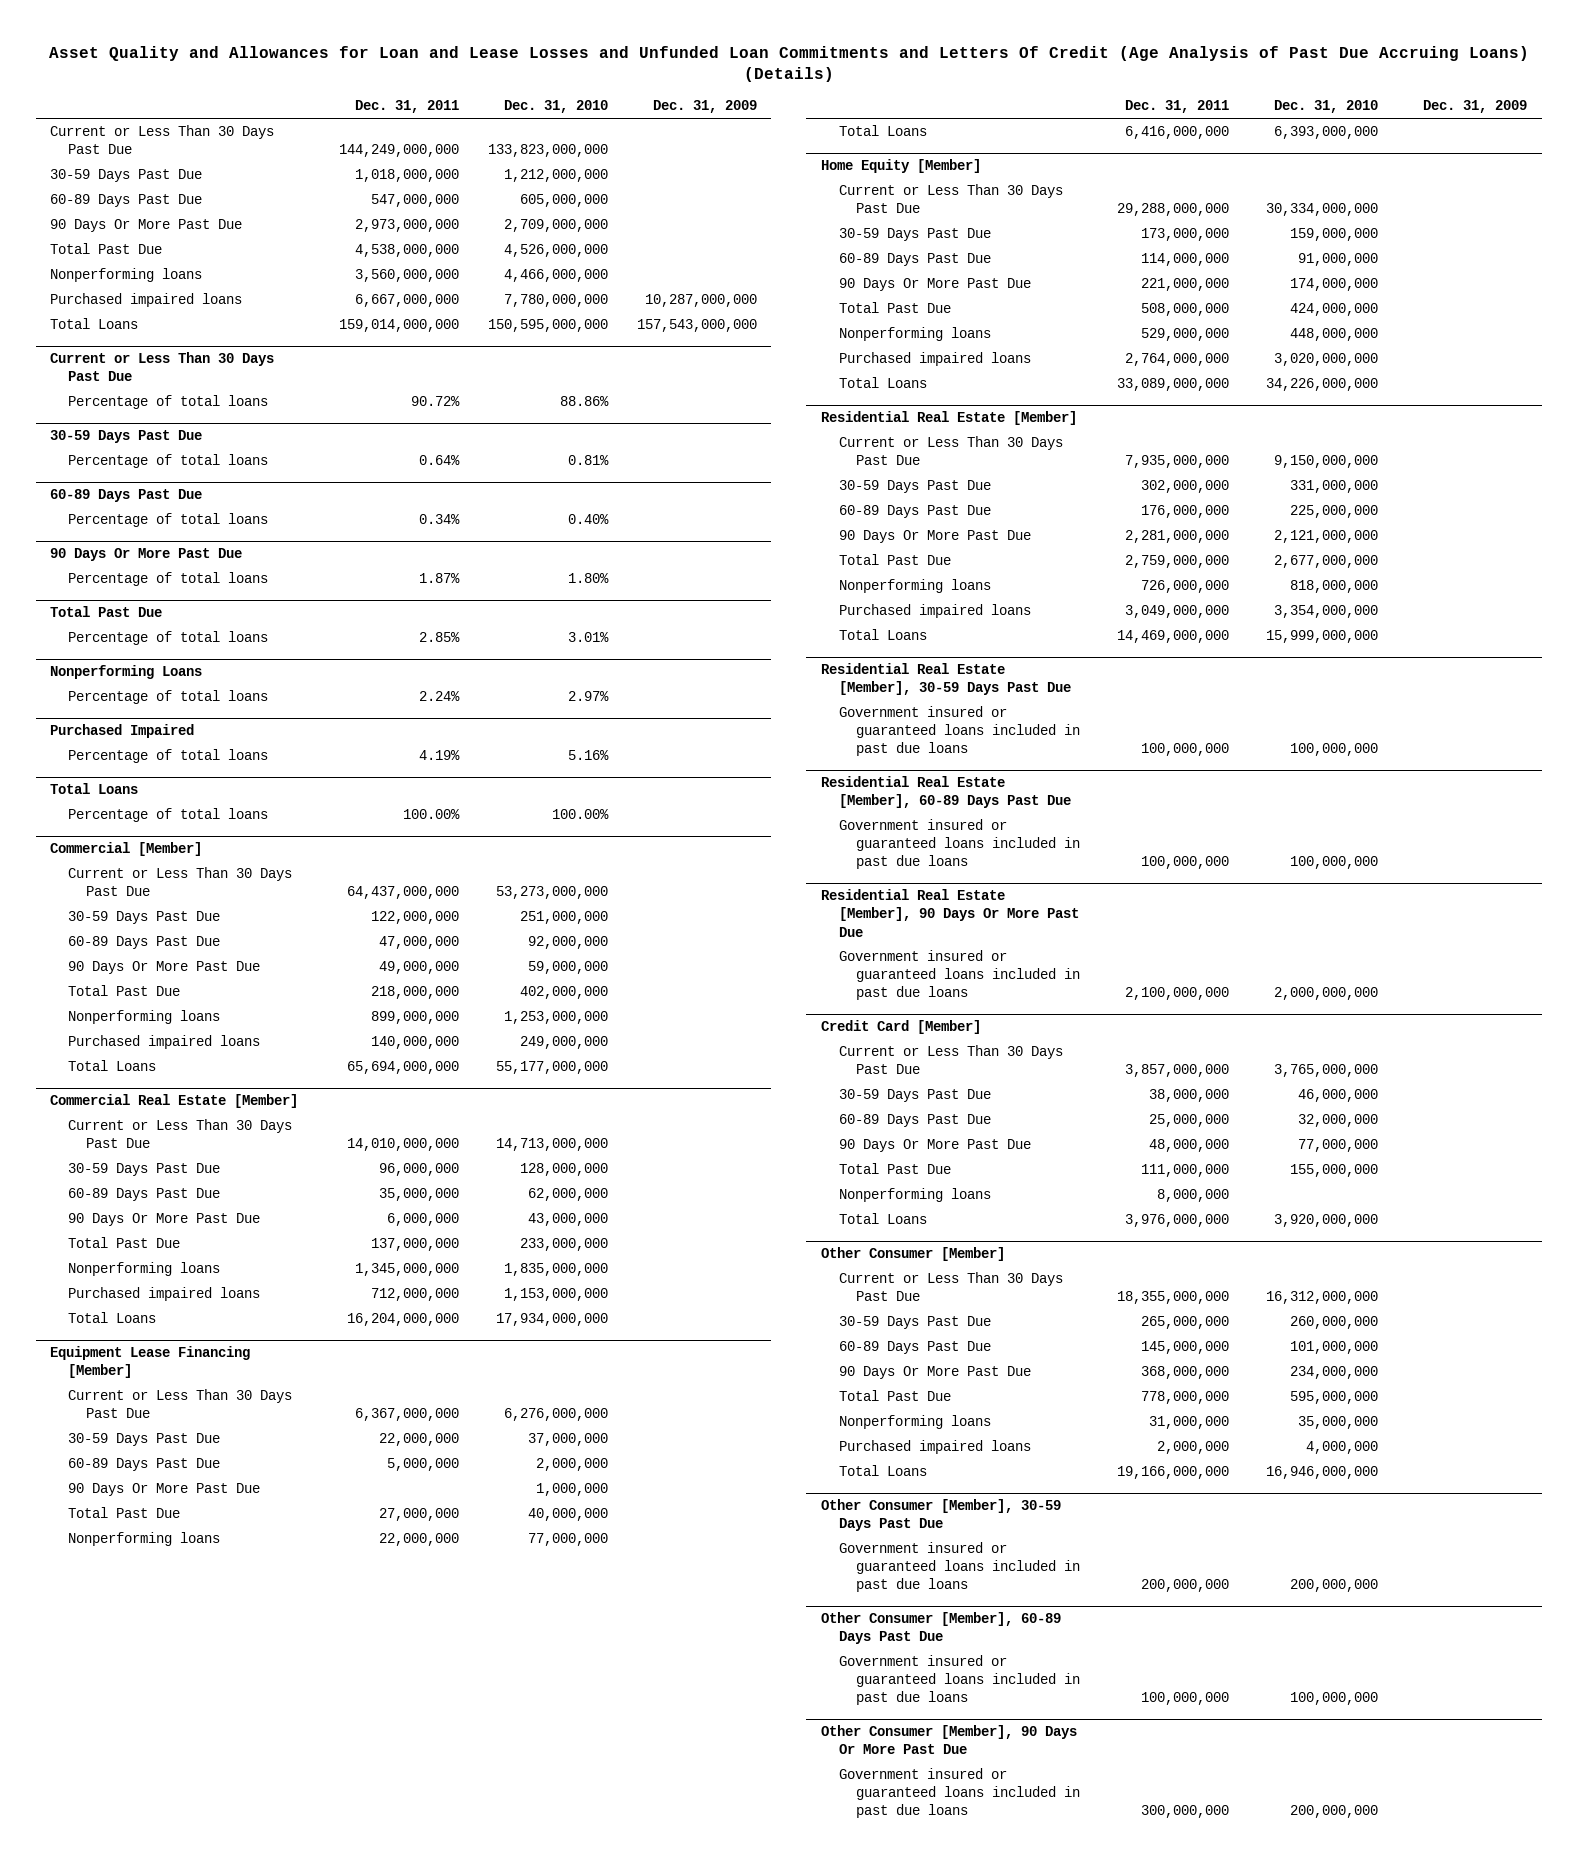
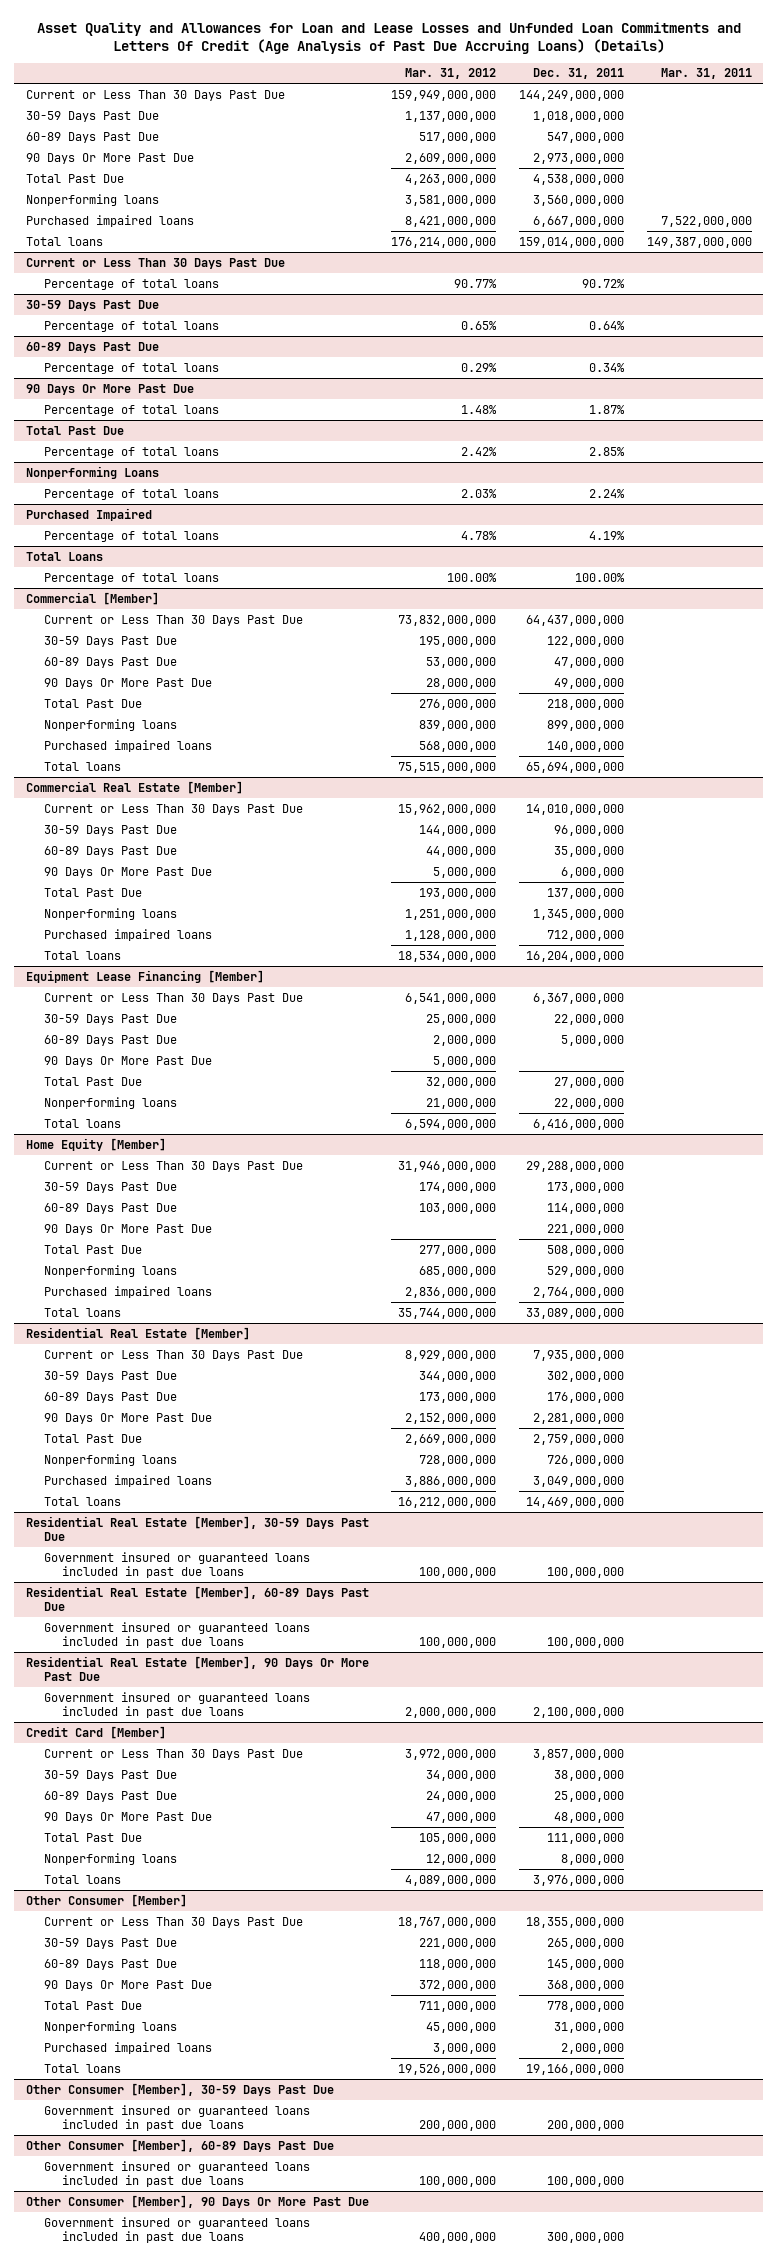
[503,100,608,114] Dec. 31, 2010 -> none
[652,100,757,114] Dec. 31, 2009 -> none
none -> [405,68,497,80] Mar. 31, 2012
none -> [660,68,752,80] Mar. 31, 2011
[50,317,139,329] Total Loans -> [25,236,103,246] Total loans
[67,1059,156,1071] Total Loans -> [44,761,122,771] Total loans
[67,1311,156,1323] Total Loans -> [44,950,122,960] Total loans
[838,124,927,136] Total Loans -> [44,1118,122,1128] Total loans
[838,376,927,388] Total Loans -> [44,1307,122,1317] Total loans
[838,628,927,640] Total Loans -> [44,1496,122,1506] Total loans
[838,1212,927,1224] Total Loans -> [44,1874,122,1884] Total loans
[838,1464,927,1476] Total Loans -> [44,2063,122,2073] Total loans

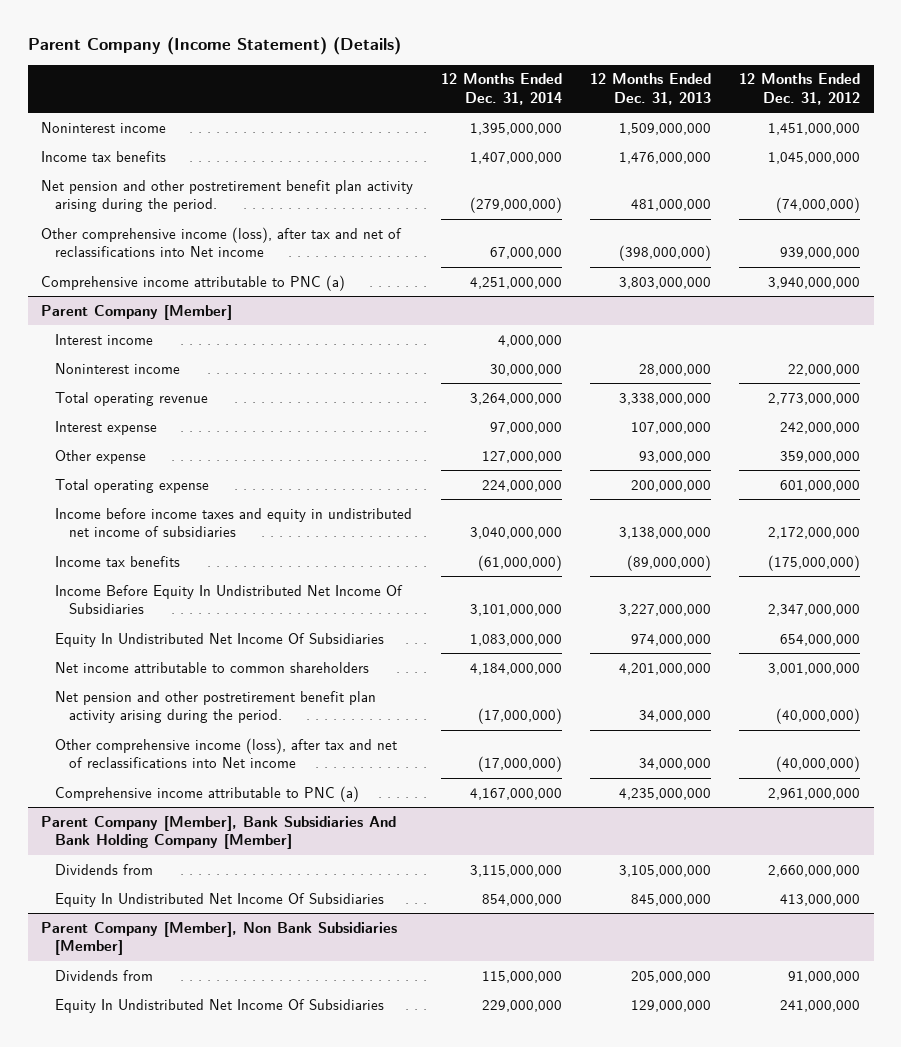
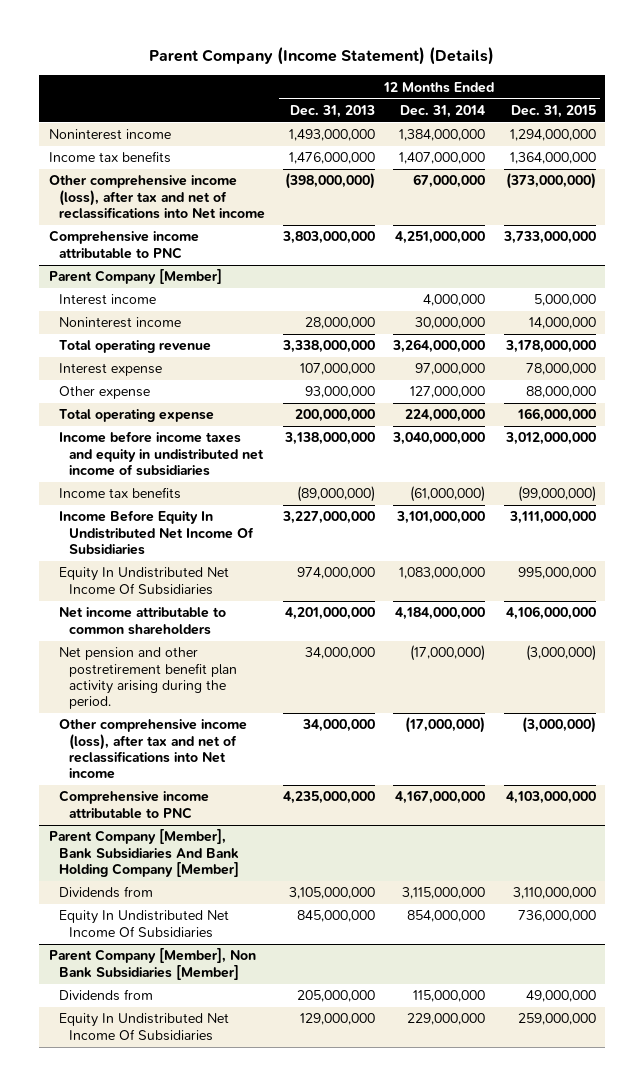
[738,73,860,105] 12 Months Ended Dec. 31, 2012 -> none
none -> [510,104,596,118] Dec. 31, 2015
[470,122,563,135] 1,395,000,000 -> [399,129,486,142] 1,384,000,000
[618,122,711,135] 1,509,000,000 -> [289,129,376,142] 1,493,000,000
[41,179,414,213] Net pension and other postretirement benefit plan activity arising during the period. -> none
[41,274,346,291] Comprehensive income attributable to PNC (a) -> [48,230,199,259] Comprehensive income attributable to PNC
[55,785,360,802] Comprehensive income attributable to PNC (a) -> [58,790,209,819] Comprehensive income attributable to PNC

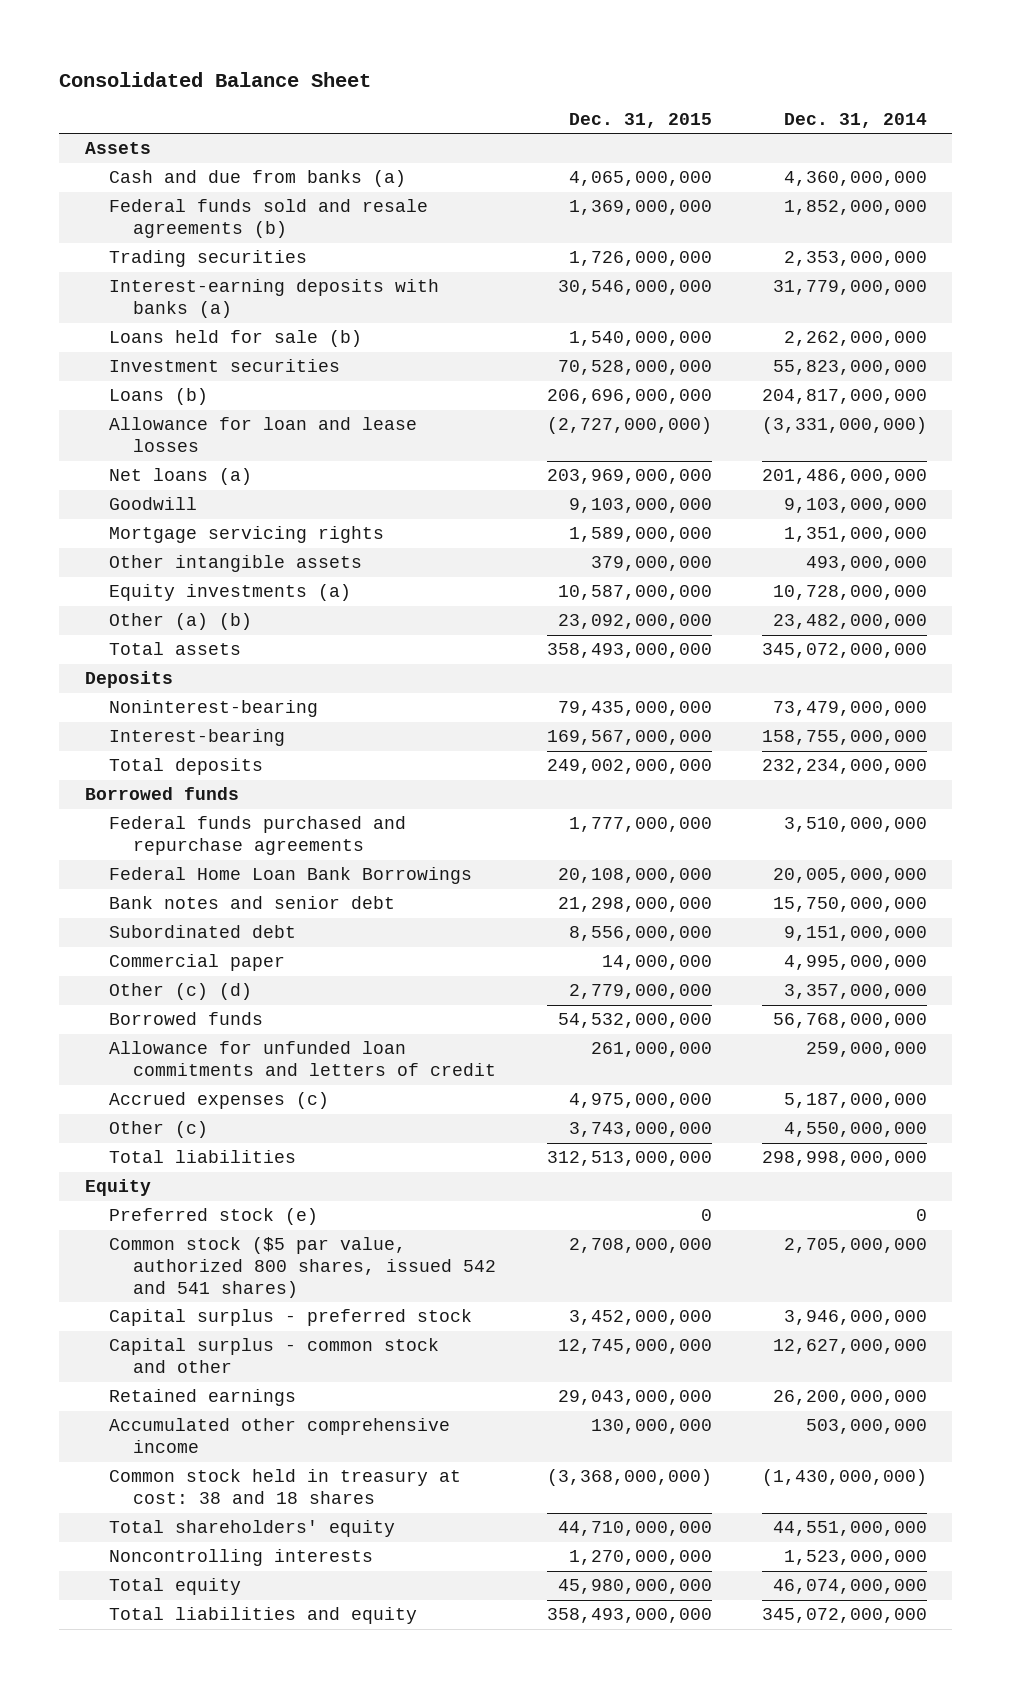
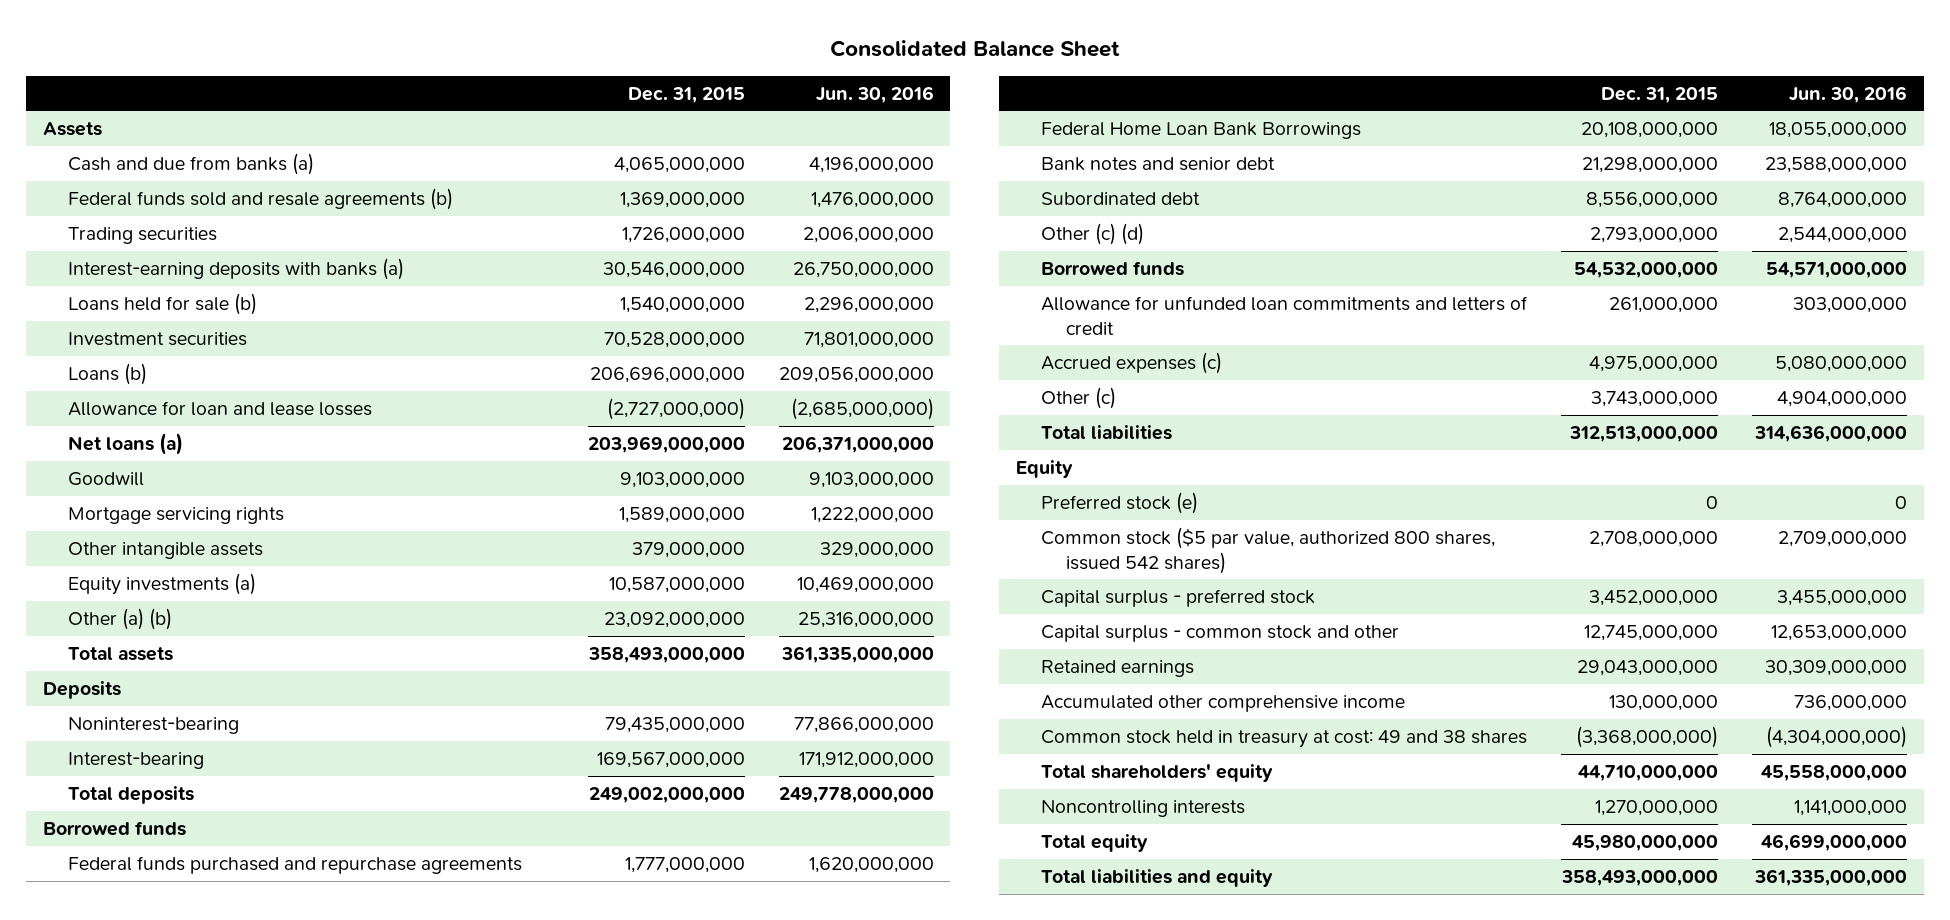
[783,112,927,128] Dec. 31, 2014 -> none
none -> [815,85,934,103] Jun. 30, 2016
[108,954,285,972] Commercial paper -> none
[568,984,712,1000] 2,779,000,000 -> [1589,226,1718,243] 2,793,000,000
[108,1237,497,1298] Common stock ($5 par value, authorized 800 shares, issued 542 and 541 shares) -> [1040,526,1495,574] Common stock ($5 par value, authorized 800 shares, issued 542 shares)
[108,1469,461,1505] Common stock held in treasury at cost: 38 and 18 shares -> [1040,729,1527,748] Common stock held in treasury at cost: 49 and 38 shares

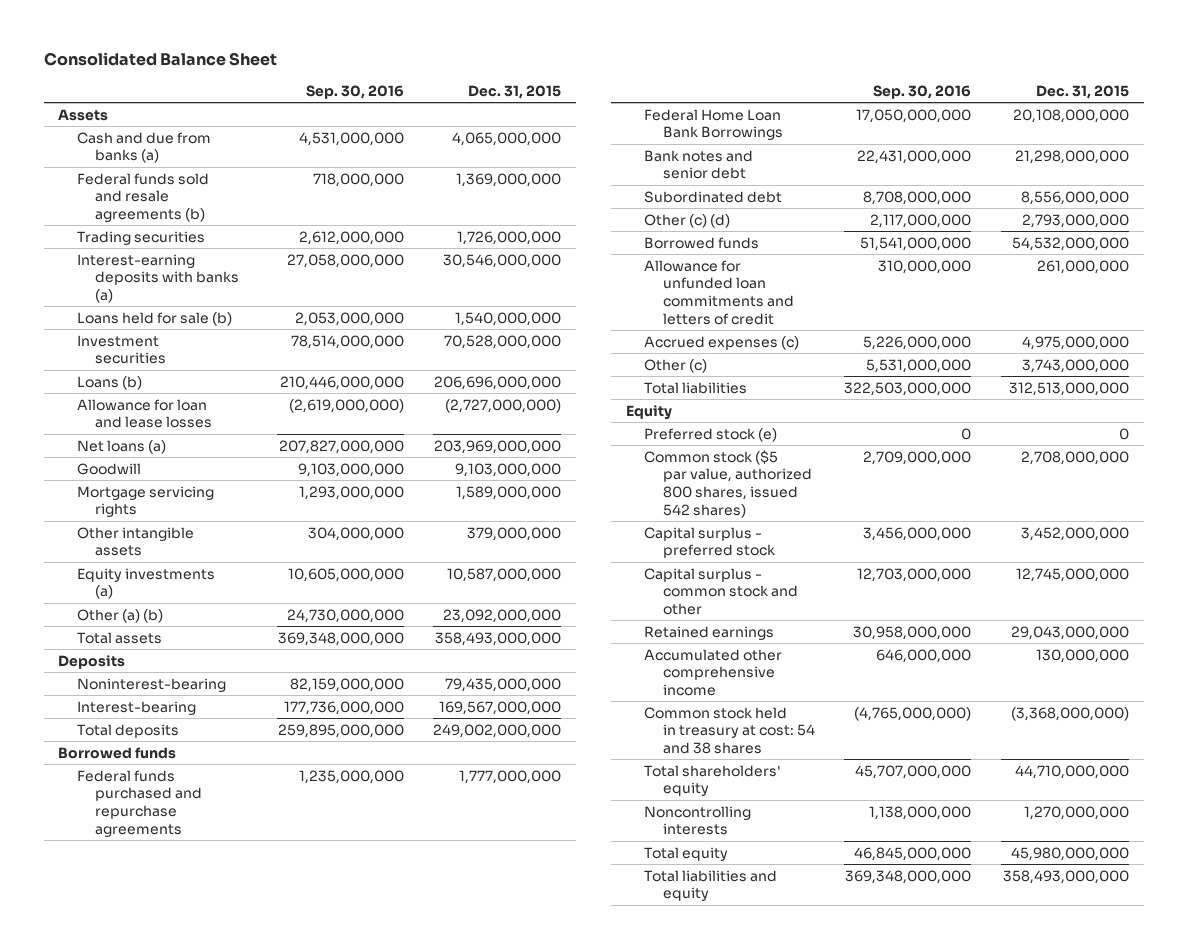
[815,85,934,103] Jun. 30, 2016 -> none
none -> [305,84,404,99] Sep. 30, 2016
[1040,729,1527,748] Common stock held in treasury at cost: 49 and 38 shares -> [644,706,815,754] Common stock held in treasury at cost: 54 and 38 shares

